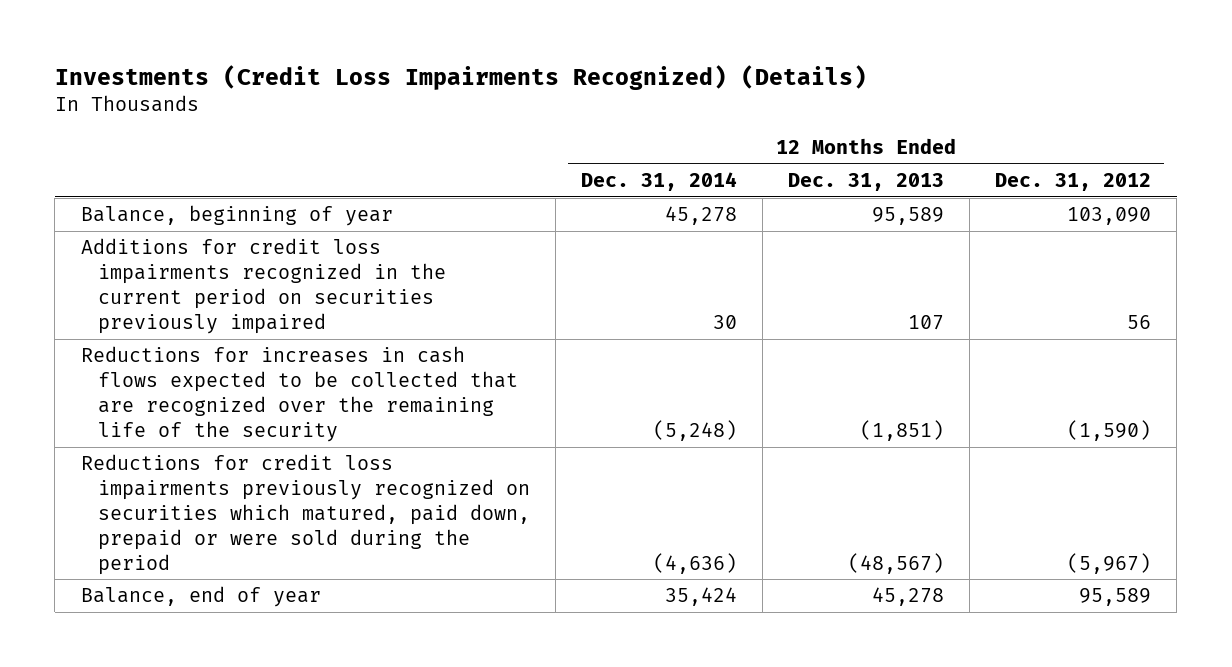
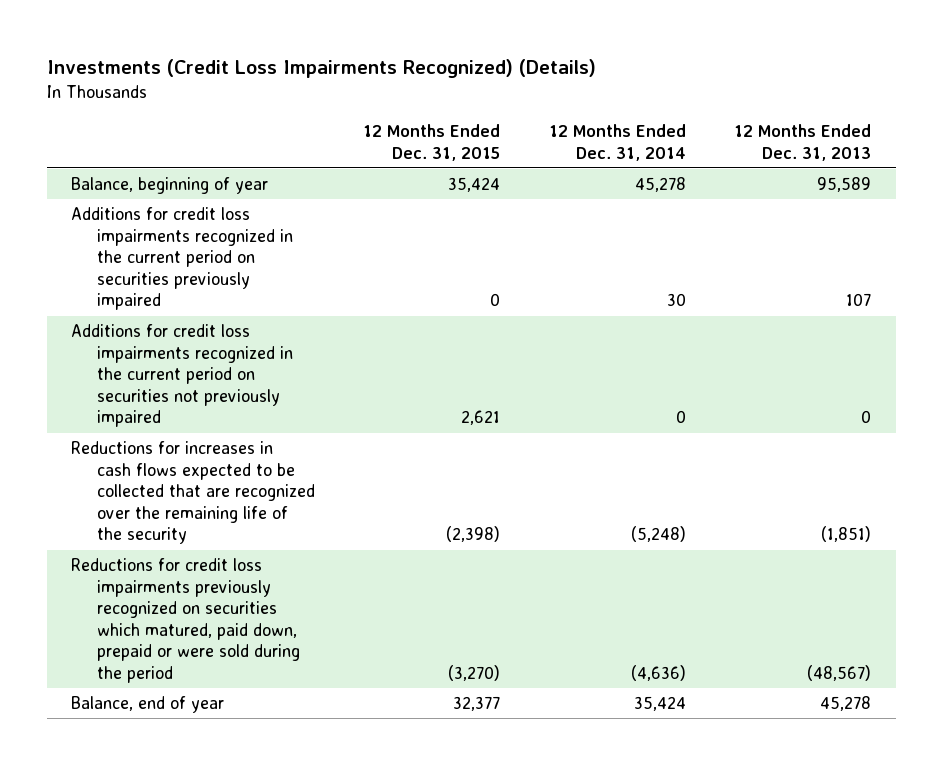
[995,172,1152,191] Dec. 31, 2012 -> none
none -> [363,123,501,161] 12 Months Ended Dec. 31, 2015
none -> [71,324,293,428] Additions for credit loss impairments recognized in the current period on securities not previously impaired

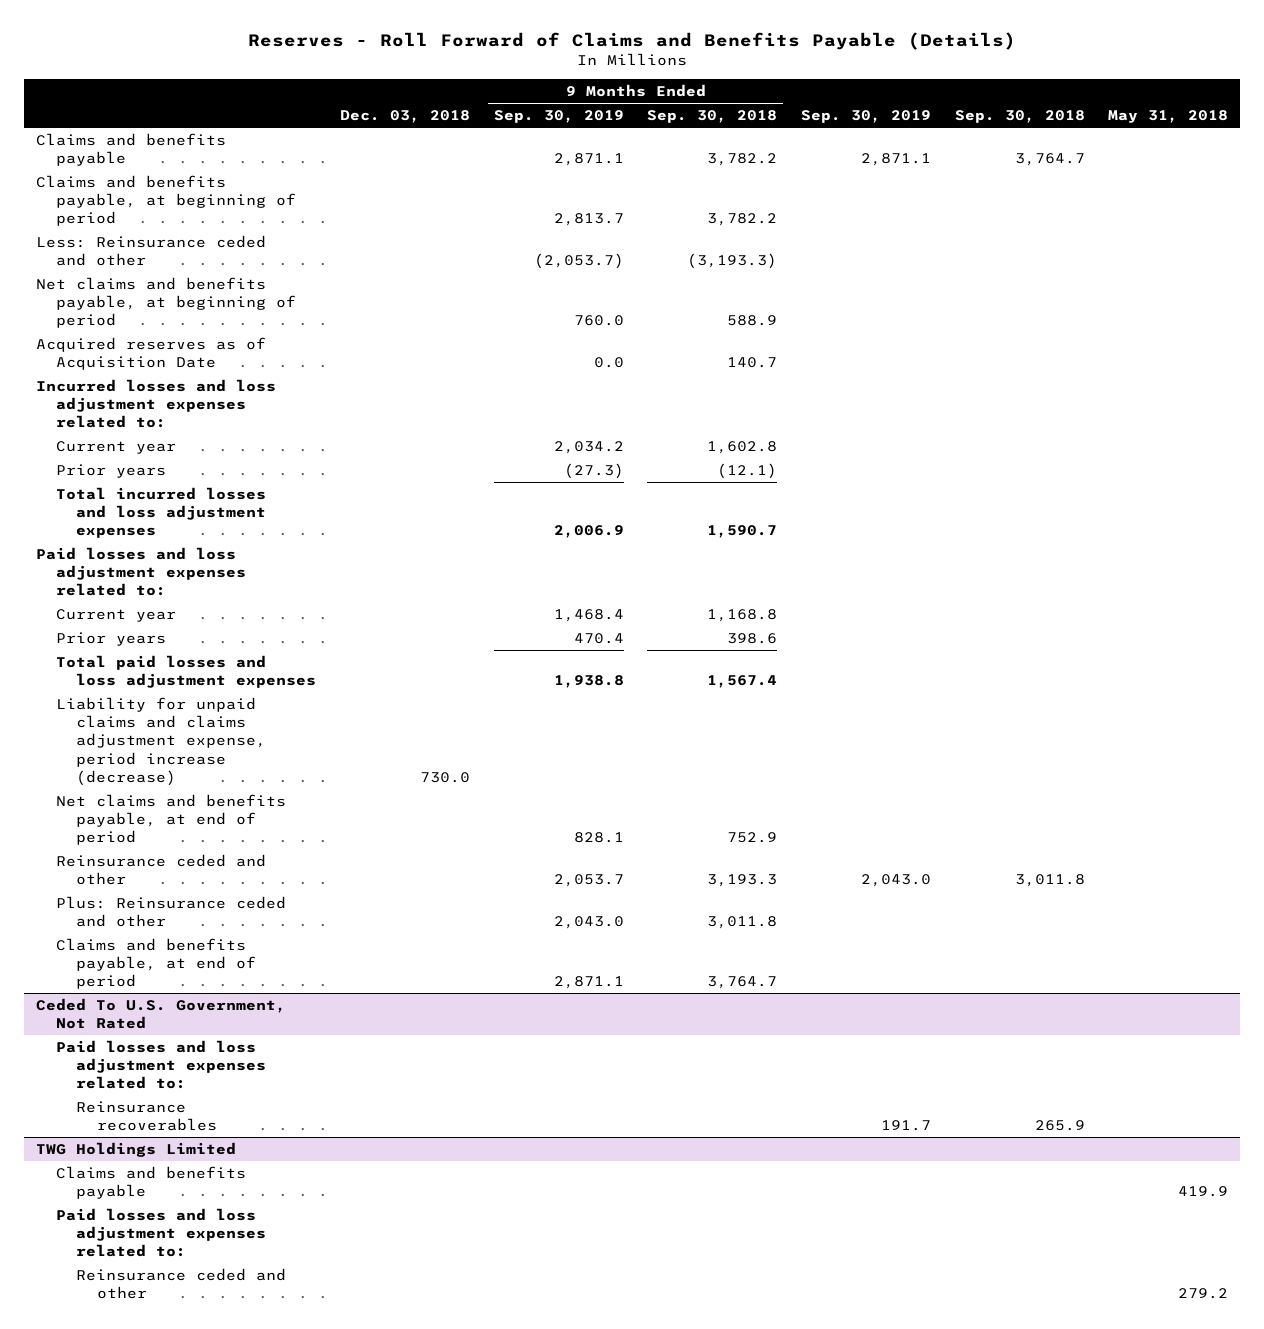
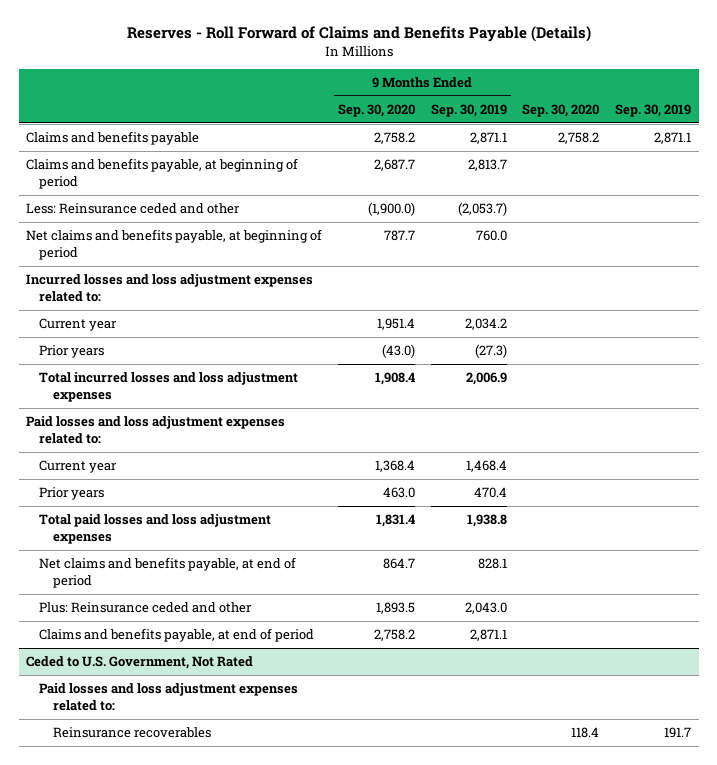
[340,110,471,124] Dec. 03, 2018 -> none
[647,110,778,124] Sep. 30, 2018 -> none
[954,110,1085,124] Sep. 30, 2018 -> none
[1108,110,1229,124] May 31, 2018 -> none
none -> [337,103,415,117] Sep. 30, 2020
none -> [522,103,600,117] Sep. 30, 2020
[35,336,266,371] Acquired reserves as of Acquisition Date -> none
[56,696,267,786] Liability for unpaid claims and claims adjustment expense, period increase (decrease) -> none
[56,853,267,886] Reinsurance ceded and other -> none
[35,997,286,1030] Ceded To U.S. Government, Not Rated -> [26,656,254,670] Ceded to U.S. Government, Not Rated
[35,1141,236,1157] TWG Holdings Limited -> none
[56,1165,247,1200] Claims and benefits payable -> none
[56,1207,267,1258] Paid losses and loss adjustment expenses related to: -> none
[76,1267,287,1300] Reinsurance ceded and other -> none

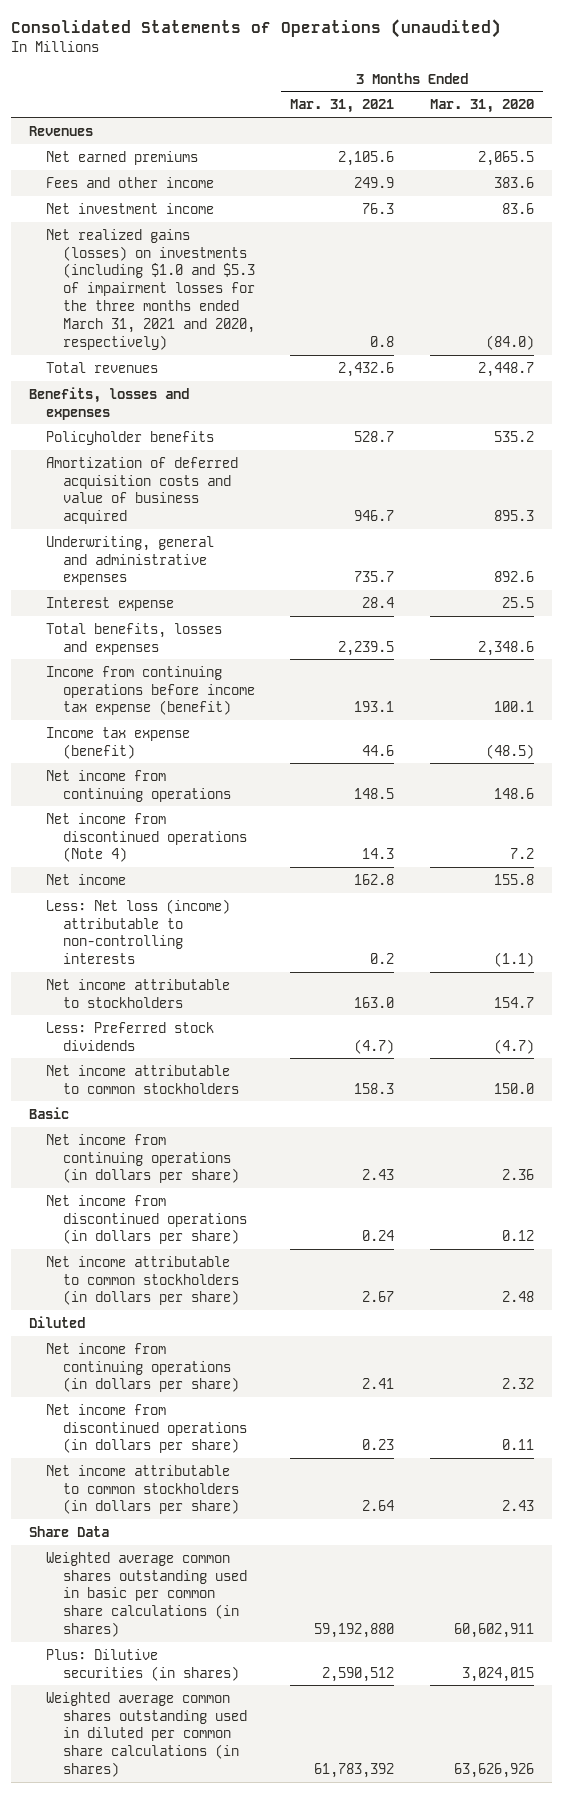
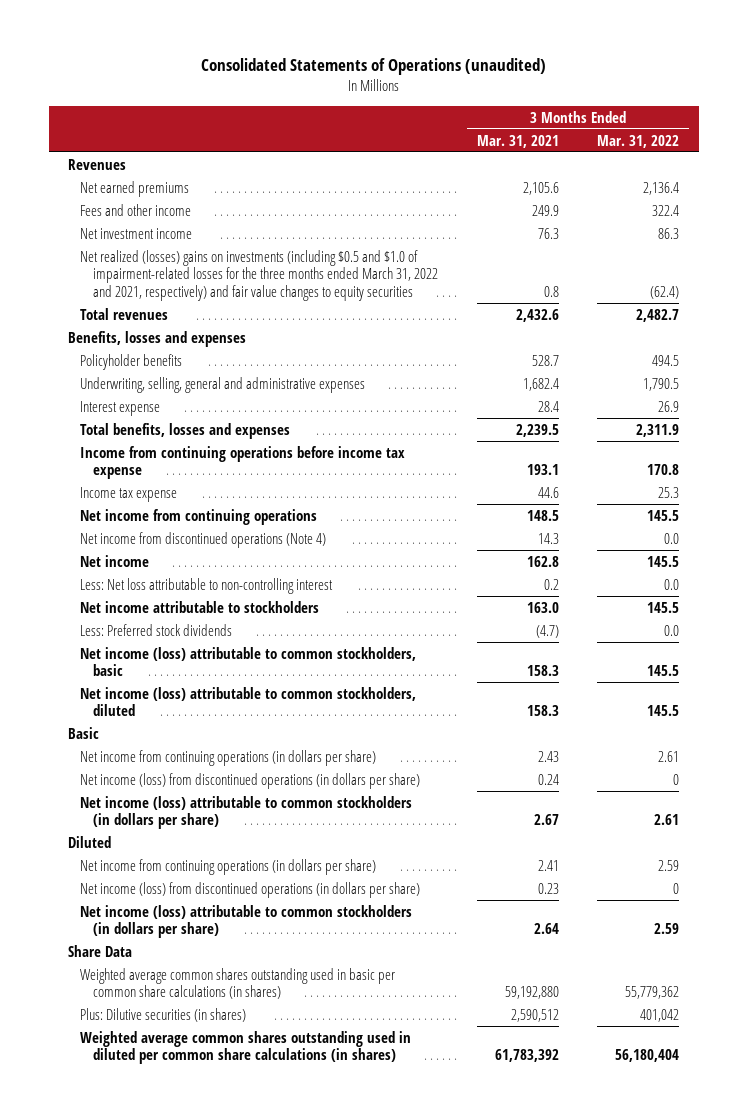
[429,99,534,114] Mar. 31, 2020 -> none
none -> [597,134,680,148] Mar. 31, 2022
[45,228,255,350] Net realized gains (losses) on investments (including $1.0 and $5.3 of impairment losses for the three months ended March 31, 2021 and 2020, respectively) -> [80,249,438,301] Net realized (losses) gains on investments (including $0.5 and $1.0 of impairment-related losses for the three months ended March 31, 2022 and 2021, respectively) and fair value changes to equity securities
[45,456,238,525] Amortization of deferred acquisition costs and value of business acquired -> none
[45,535,214,586] Underwriting, general and administrative expenses -> [80,376,366,393] Underwriting, selling, general and administrative expenses
[354,571,395,583] 735.7 -> [522,377,559,391] 1,682.4
[45,665,255,716] Income from continuing operations before income tax expense (benefit) -> [80,445,406,480] Income from continuing operations before income tax expense
[45,726,190,759] Income tax expense (benefit) -> [80,486,178,502] Income tax expense
[45,898,230,965] Less: Net loss (income) attributable to non-controlling interests -> [80,577,334,594] Less: Net loss attributable to non-controlling interest
[45,1064,239,1094] Net income attributable to common stockholders -> [80,646,417,677] Net income (loss) attributable to common stockholders, basic
none -> [80,686,417,717] Net income (loss) attributable to common stockholders, diluted
[45,1194,247,1245] Net income from discontinued operations (in dollars per share) -> [80,772,421,789] Net income (loss) from discontinued operations (in dollars per share)
[45,1255,239,1306] Net income attributable to common stockholders (in dollars per share) -> [80,795,413,830] Net income (loss) attributable to common stockholders (in dollars per share)
[45,1403,247,1454] Net income from discontinued operations (in dollars per share) -> [80,881,421,898] Net income (loss) from discontinued operations (in dollars per share)
[45,1464,239,1515] Net income attributable to common stockholders (in dollars per share) -> [80,904,413,939] Net income (loss) attributable to common stockholders (in dollars per share)

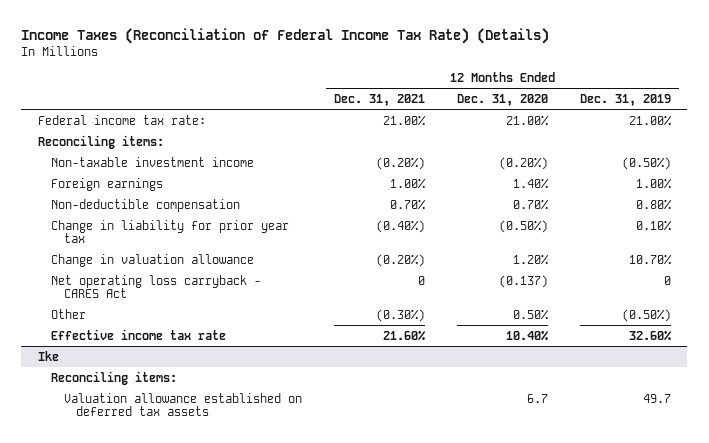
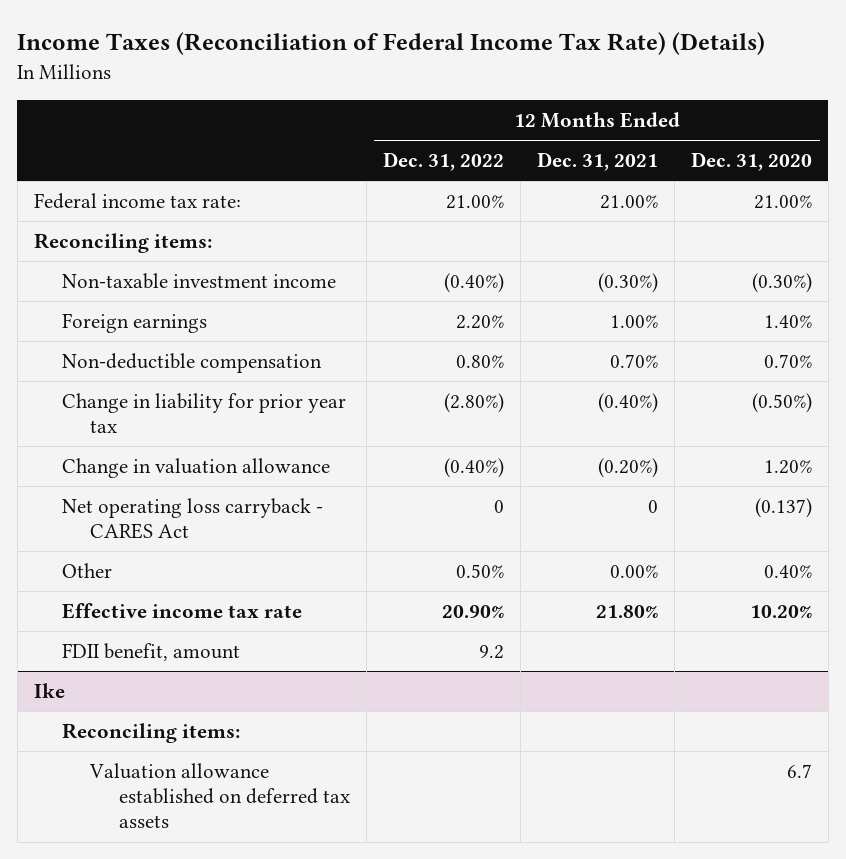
[580,93,672,106] Dec. 31, 2019 -> none
none -> [382,152,504,172] Dec. 31, 2022
[375,156,425,170] (0.20%) -> [597,272,658,293] (0.30%)
[499,156,549,170] (0.20%) -> [751,272,812,293] (0.30%)
[375,308,425,322] (0.30%) -> [609,564,658,578] 0.00%
[513,308,550,320] 0.50% -> [763,564,812,578] 0.40%
[382,330,426,341] 21.60% -> [595,604,658,618] 21.80%
[506,330,550,341] 10.40% -> [749,604,812,618] 10.20%
none -> [62,642,241,661] FDII benefit, amount

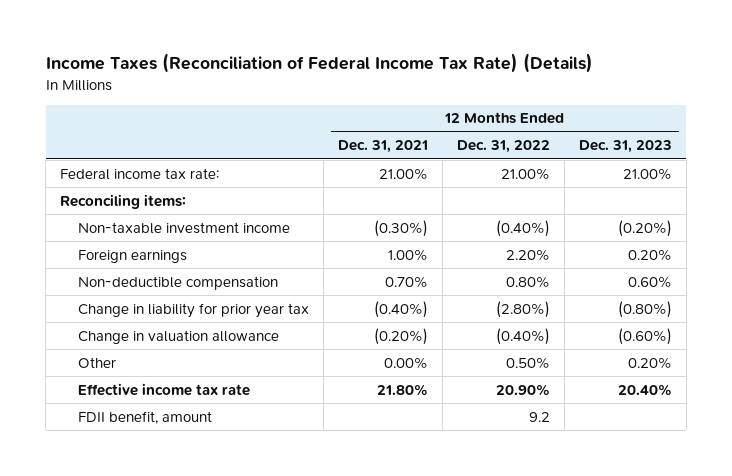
[690,152,812,172] Dec. 31, 2020 -> none
none -> [578,140,672,154] Dec. 31, 2023
[62,497,324,540] Net operating loss carryback - CARES Act -> none
[34,682,66,698] Ike -> none
[62,722,241,743] Reconciling items: -> none
[89,762,350,829] Valuation allowance established on deferred tax assets -> none

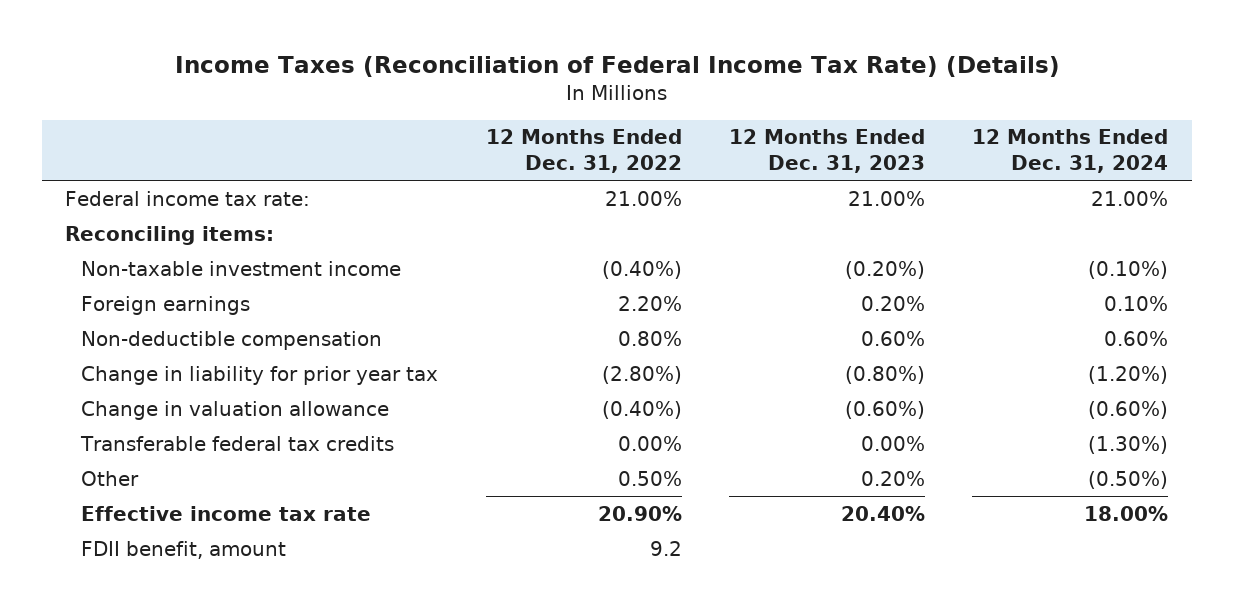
[338,140,429,154] Dec. 31, 2021 -> none
none -> [972,129,1169,174] 12 Months Ended Dec. 31, 2024
none -> [80,435,395,451] Transferable federal tax credits

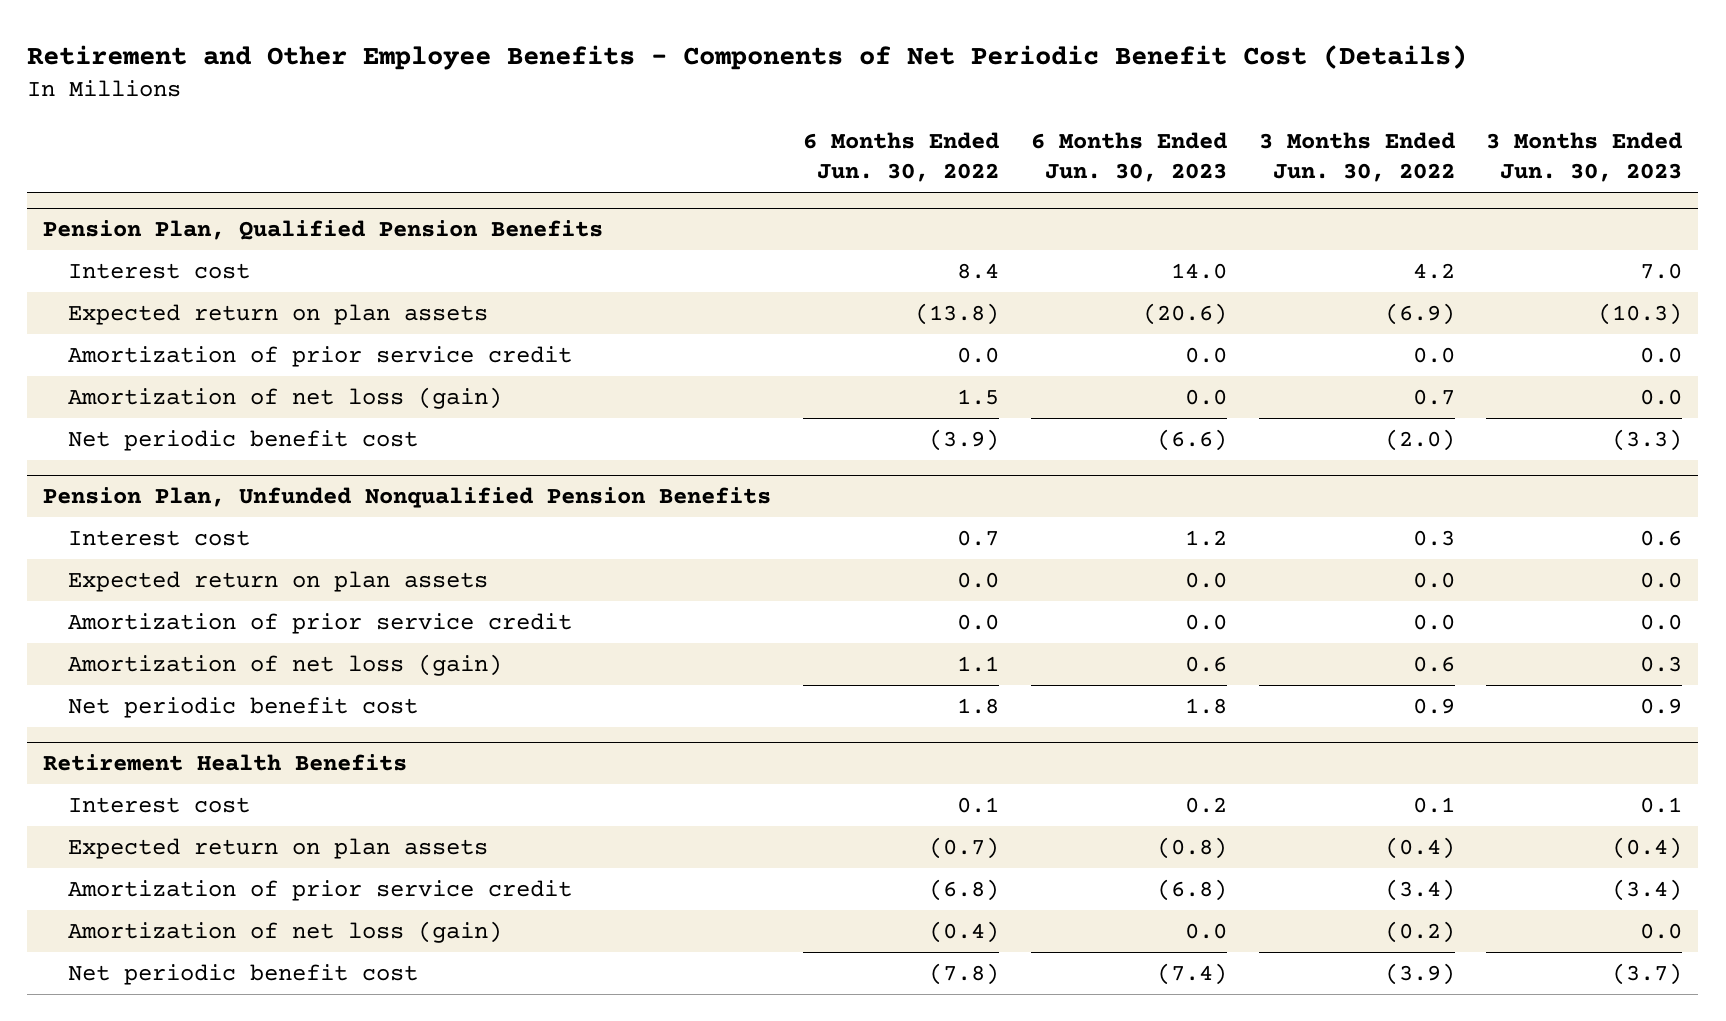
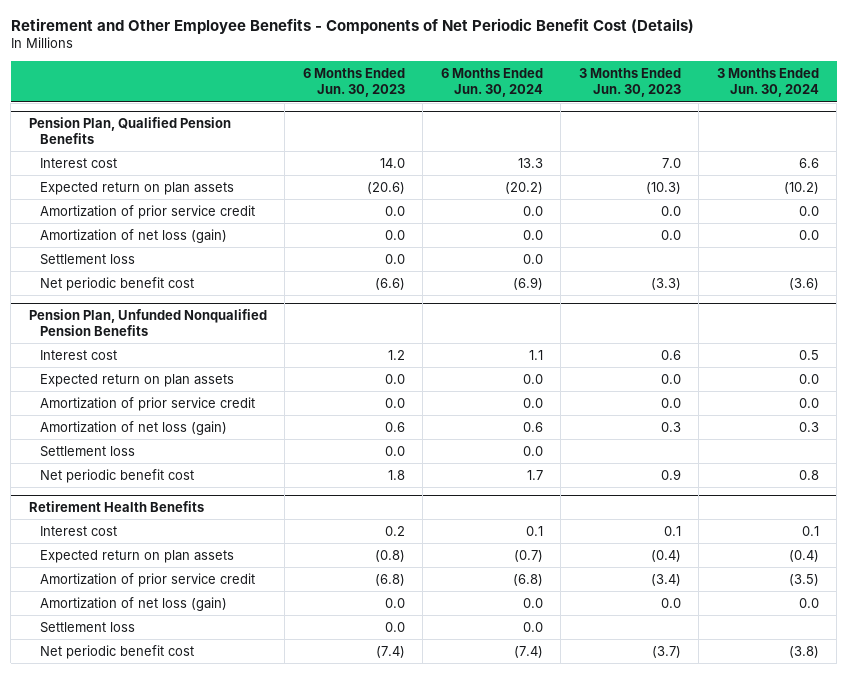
[802,131,999,183] 6 Months Ended Jun. 30, 2022 -> none
[1258,131,1455,183] 3 Months Ended Jun. 30, 2022 -> none
none -> [440,68,543,98] 6 Months Ended Jun. 30, 2024
none -> [716,68,819,98] 3 Months Ended Jun. 30, 2024
none -> [39,253,135,265] Settlement loss
none -> [39,445,135,457] Settlement loss
none -> [39,621,135,633] Settlement loss

